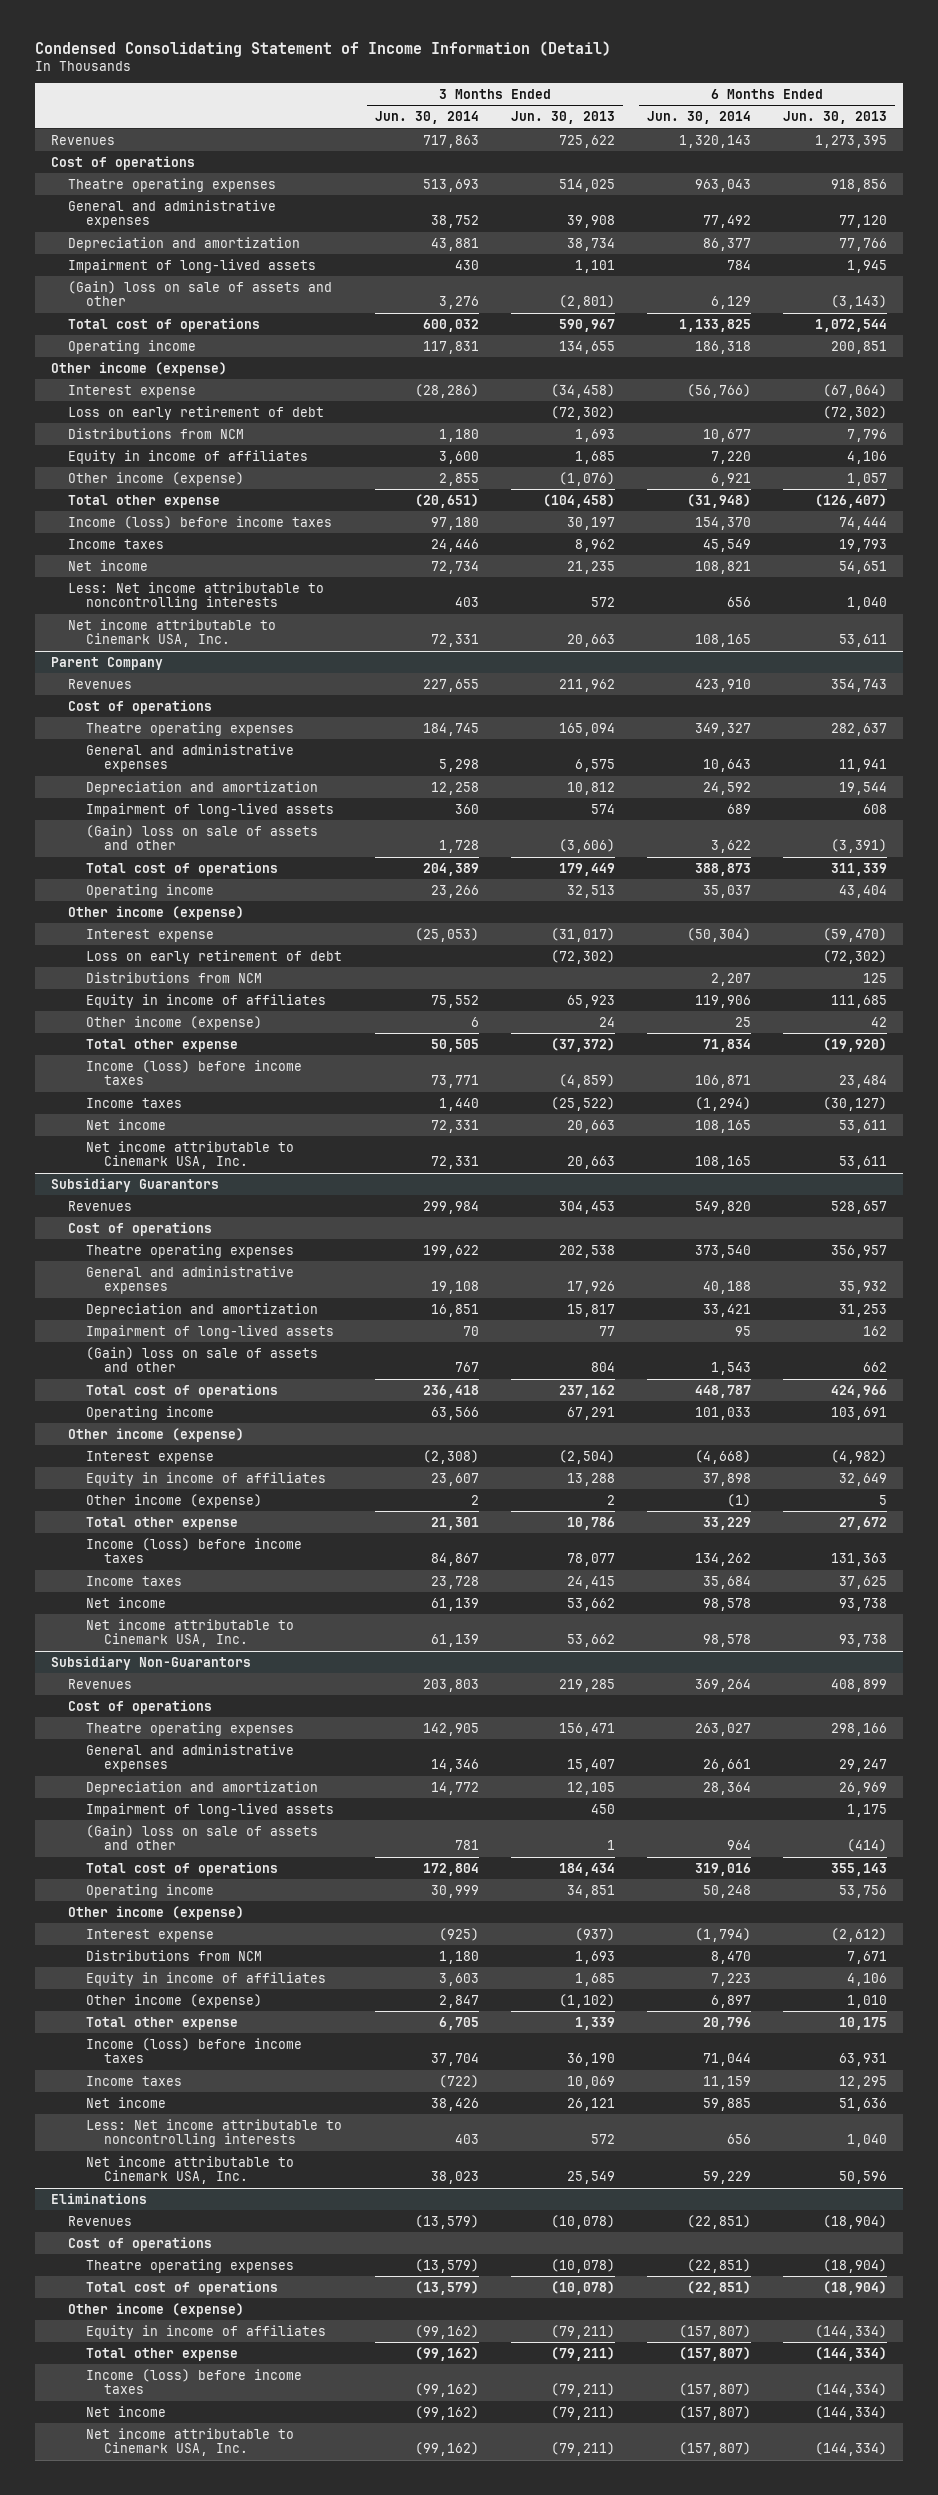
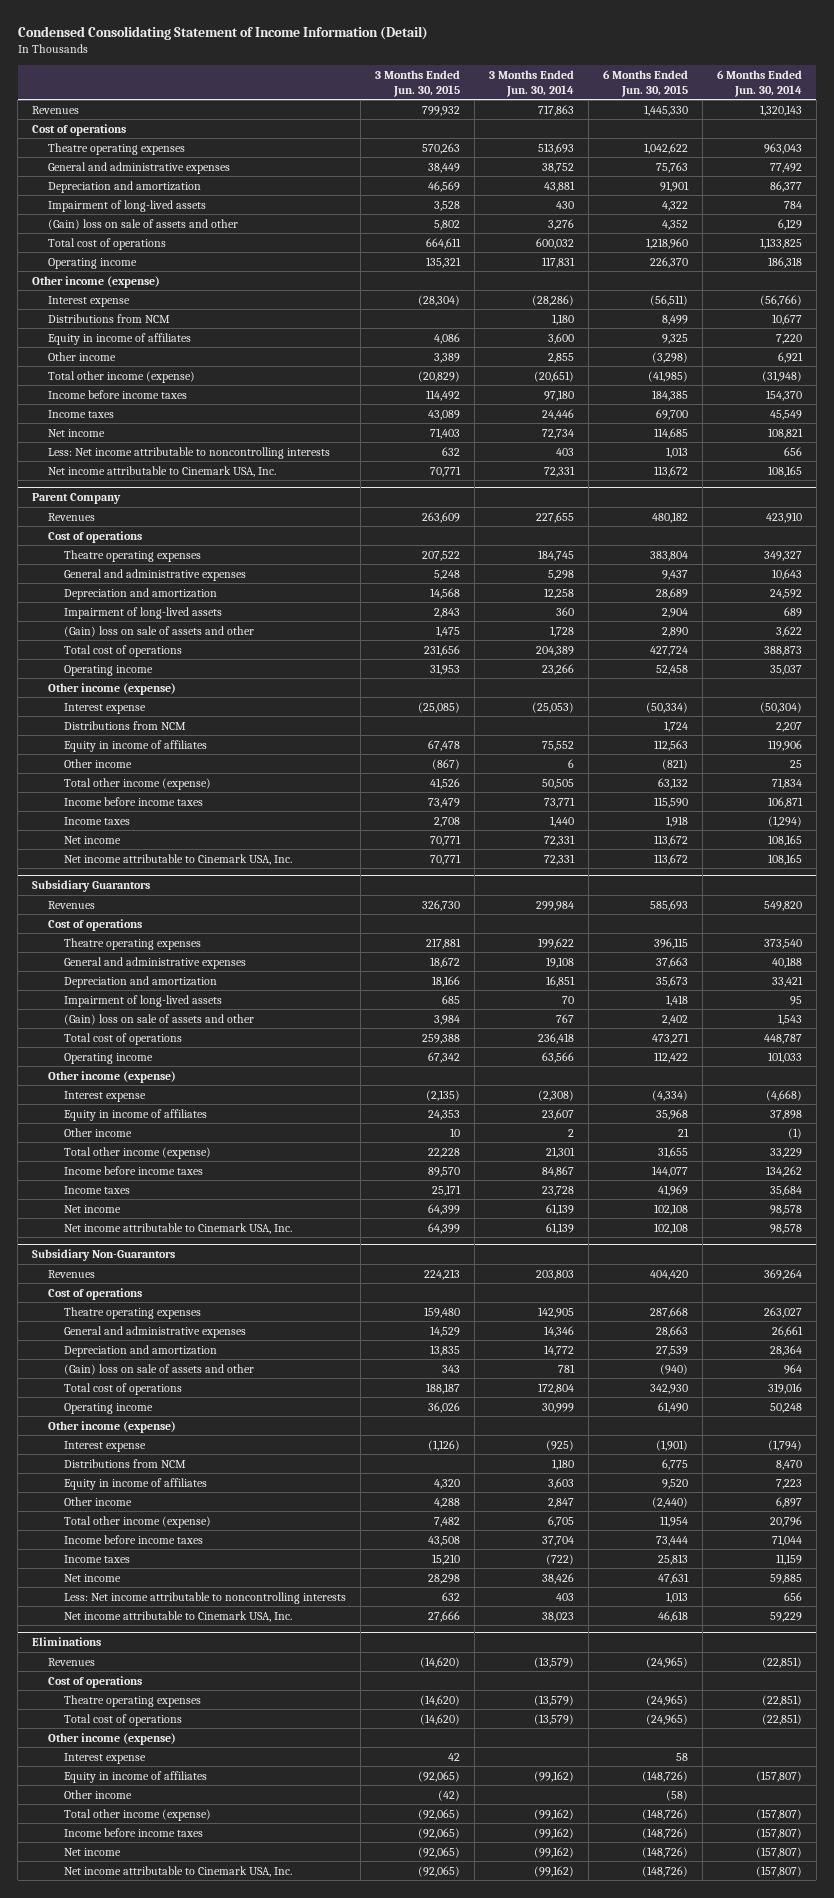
[510,111,615,125] Jun. 30, 2013 -> none
[783,111,888,125] Jun. 30, 2013 -> none
none -> [375,69,461,97] 3 Months Ended Jun. 30, 2015
none -> [603,69,689,97] 6 Months Ended Jun. 30, 2015
[68,405,325,420] Loss on early retirement of debt -> none
[68,471,245,486] Other income (expense) -> [48,351,117,361] Other income
[68,494,221,508] Total other expense -> [48,370,196,383] Total other income (expense)
[68,515,333,529] Income (loss) before income taxes -> [48,389,188,399] Income before income taxes
[86,949,343,964] Loss on early retirement of debt -> none
[86,1015,263,1030] Other income (expense) -> [64,758,133,768] Other income
[86,1038,239,1052] Total other expense -> [64,777,212,790] Total other income (expense)
[86,1059,303,1086] Income (loss) before income taxes -> [64,796,204,806] Income before income taxes
[86,1493,263,1508] Other income (expense) -> [64,1127,133,1137] Other income
[86,1516,239,1530] Total other expense -> [64,1146,212,1159] Total other income (expense)
[86,1537,303,1564] Income (loss) before income taxes -> [64,1165,204,1175] Income before income taxes
[86,1802,335,1817] Impairment of long-lived assets -> none
[86,1993,263,2008] Other income (expense) -> [64,1496,133,1506] Other income
[86,2016,239,2030] Total other expense -> [64,1515,212,1528] Total other income (expense)
[86,2037,303,2064] Income (loss) before income taxes -> [64,1534,204,1544] Income before income taxes
none -> [64,1752,147,1764] Interest expense
none -> [64,1789,133,1799] Other income
[86,2347,239,2361] Total other expense -> [64,1808,212,1821] Total other income (expense)
[86,2368,303,2395] Income (loss) before income taxes -> [64,1827,204,1837] Income before income taxes

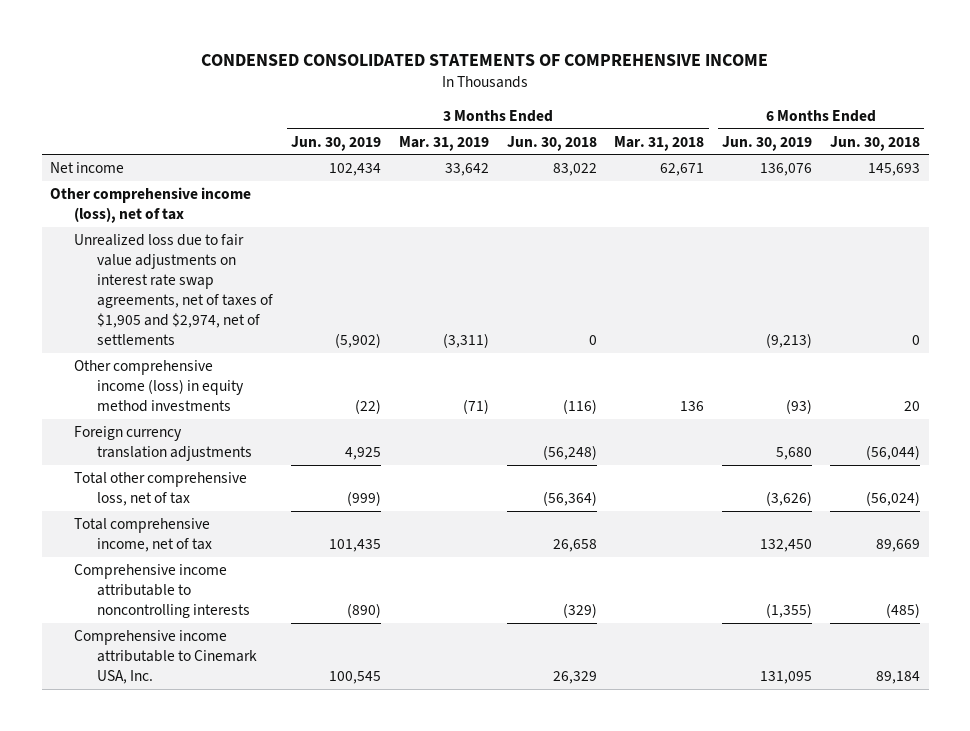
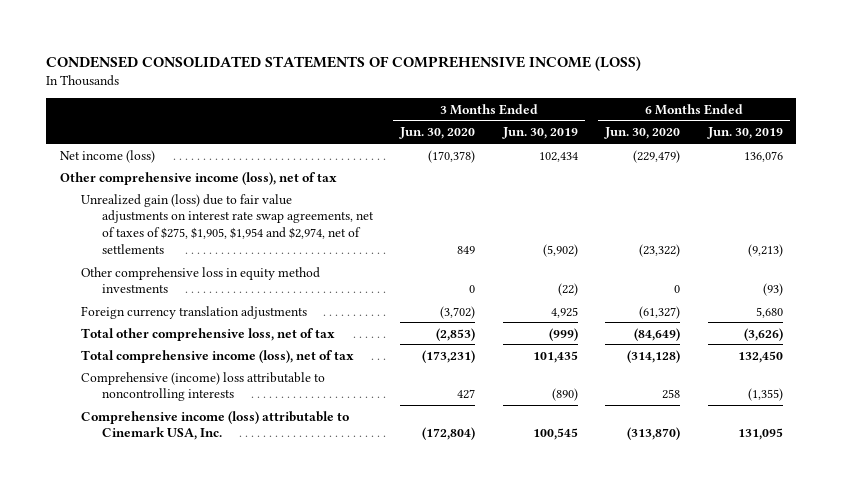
[201,53,769,66] CONDENSED CONSOLIDATED STATEMENTS OF COMPREHENSIVE INCOME -> [45,55,641,71] CONDENSED CONSOLIDATED STATEMENTS OF COMPREHENSIVE INCOME (LOSS)
[398,135,489,151] Mar. 31, 2019 -> none
[506,135,597,151] Jun. 30, 2018 -> none
[614,135,705,151] Mar. 31, 2018 -> none
[829,135,920,151] Jun. 30, 2018 -> none
none -> [399,127,476,140] Jun. 30, 2020
none -> [604,127,681,140] Jun. 30, 2020
[50,162,125,174] Net income -> [59,149,155,163] Net income (loss)
[73,234,274,345] Unrealized loss due to fair value adjustments on interest rate swap agreements, net of taxes of $1,905 and $2,974, net of settlements -> [80,193,374,255] Unrealized gain (loss) due to fair value adjustments on interest rate swap agreements, net of taxes of $275, $1,905, $1,954 and $2,974, net of settlements
[73,360,245,412] Other comprehensive income (loss) in equity method investments -> [80,266,320,294] Other comprehensive loss in equity method investments
[73,518,213,553] Total comprehensive income, net of tax -> [80,349,354,363] Total comprehensive income (loss), net of tax
[73,564,251,618] Comprehensive income attributable to noncontrolling interests -> [80,371,325,402] Comprehensive (income) loss attributable to noncontrolling interests
[73,630,258,684] Comprehensive income attributable to Cinemark USA, Inc. -> [80,410,349,441] Comprehensive income (loss) attributable to Cinemark USA, Inc.

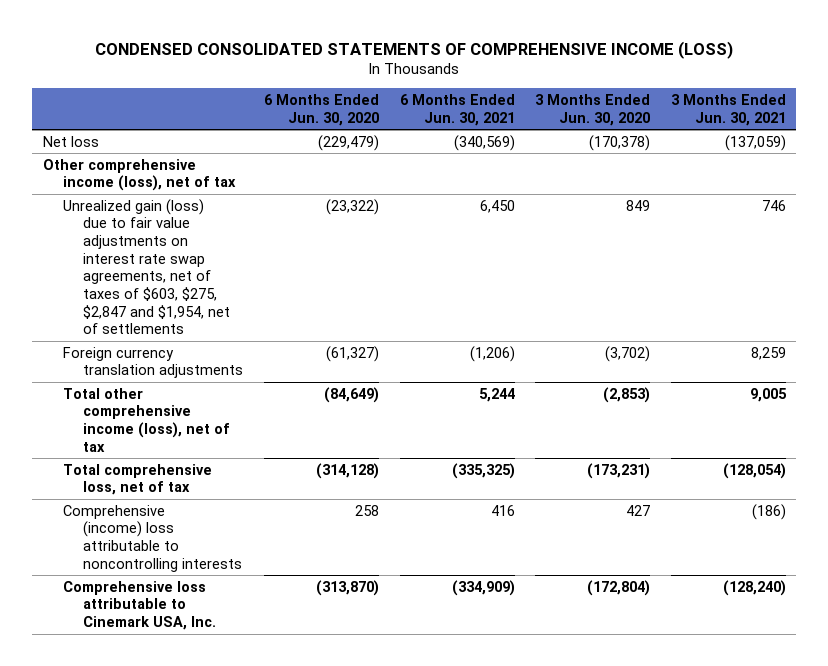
[501,127,578,140] Jun. 30, 2019 -> none
[706,127,783,140] Jun. 30, 2019 -> none
none -> [399,94,515,126] 6 Months Ended Jun. 30, 2021
none -> [670,94,786,126] 3 Months Ended Jun. 30, 2021
[59,149,155,163] Net income (loss) -> [42,135,99,147] Net loss
[80,266,320,294] Other comprehensive loss in equity method investments -> none
[80,193,374,255] Unrealized gain (loss) due to fair value adjustments on interest rate swap agreements, net of taxes of $275, $1,905, $1,954 and $2,974, net of settlements -> [63,198,231,335] Unrealized gain (loss) due to fair value adjustments on interest rate swap agreements, net of taxes of $603, $275, $2,847 and $1,954, net of settlements
[80,327,335,341] Total other comprehensive loss, net of tax -> [63,387,231,452] Total other comprehensive income (loss), net of tax
[80,349,354,363] Total comprehensive income (loss), net of tax -> [63,463,213,496] Total comprehensive loss, net of tax
[80,410,349,441] Comprehensive income (loss) attributable to Cinemark USA, Inc. -> [63,580,217,631] Comprehensive loss attributable to Cinemark USA, Inc.

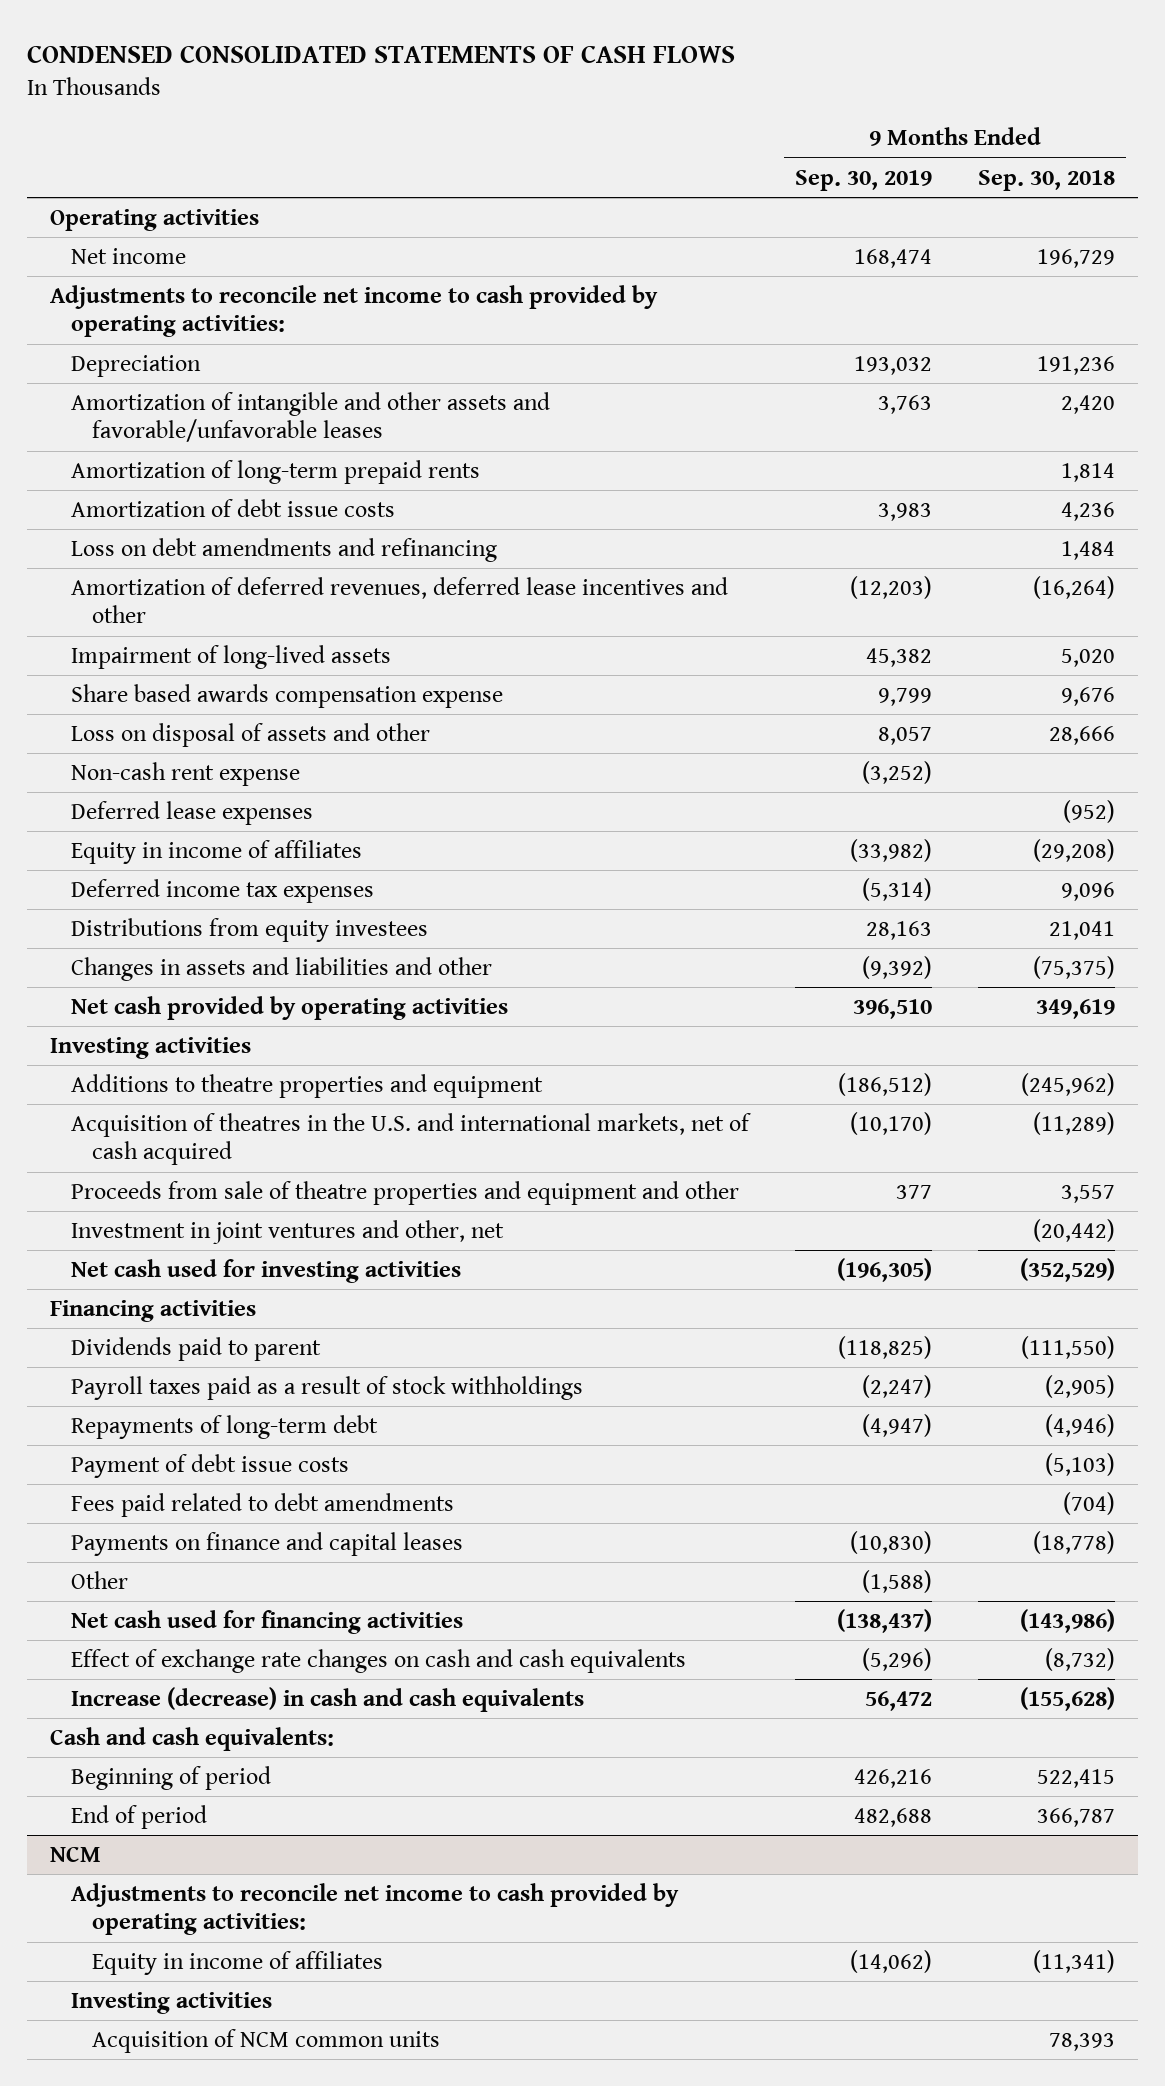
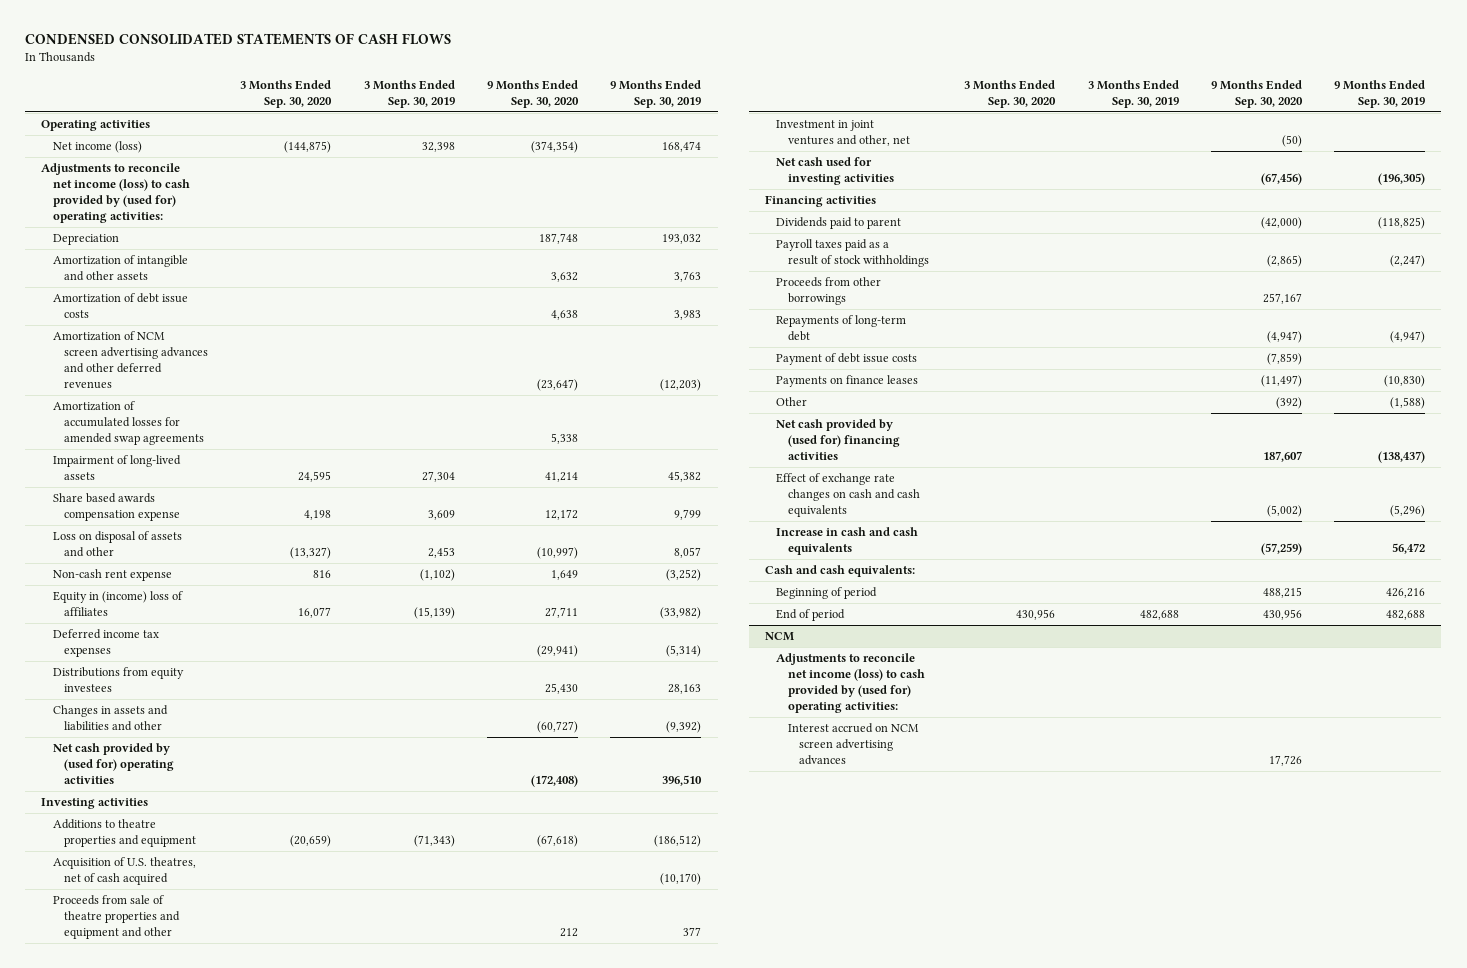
[977,169,1115,191] Sep. 30, 2018 -> none
none -> [240,80,333,108] 3 Months Ended Sep. 30, 2020
none -> [363,80,455,108] 3 Months Ended Sep. 30, 2019
none -> [487,80,580,108] 9 Months Ended Sep. 30, 2020
[71,247,187,264] Net income -> [52,141,142,154] Net income (loss)
[49,284,658,338] Adjustments to reconcile net income to cash provided by operating activities: -> [41,163,190,223] Adjustments to reconcile net income (loss) to cash provided by (used for) operating activities:
[71,459,481,484] Amortization of long-term prepaid rents -> none
[71,391,551,443] Amortization of intangible and other assets and favorable/unfavorable leases -> [52,255,188,282] Amortization of intangible and other assets
[71,537,498,562] Loss on debt amendments and refinancing -> none
[71,576,729,624] Amortization of deferred revenues, deferred lease incentives and other -> [52,331,208,389] Amortization of NCM screen advertising advances and other deferred revenues
none -> [52,401,204,445] Amortization of accumulated losses for amended swap agreements
[71,800,314,825] Deferred lease expenses -> none
[71,839,363,864] Equity in income of affiliates -> [52,591,183,617] Equity in (income) loss of affiliates
[71,995,509,1020] Net cash provided by operating activities -> [52,743,174,784] Net cash provided by (used for) operating activities
[71,1112,752,1166] Acquisition of theatres in the U.S. and international markets, net of cash acquired -> [52,857,196,886] Acquisition of U.S. theatres, net of cash acquired
none -> [776,277,882,306] Proceeds from other borrowings
[71,1492,455,1517] Fees paid related to debt amendments -> none
[71,1531,464,1556] Payments on finance and capital leases -> [776,375,919,388] Payments on finance leases
[71,1609,464,1634] Net cash used for financing activities -> [776,419,900,460] Net cash provided by (used for) financing activities
[71,1686,585,1712] Increase (decrease) in cash and cash equivalents -> [776,527,919,556] Increase in cash and cash equivalents
[92,1950,384,1975] Equity in income of affiliates -> none
[71,1991,273,2014] Investing activities -> none
[92,2028,441,2053] Acquisition of NCM common units -> none
[71,1882,680,1936] Adjustments to reconcile net income to cash provided by operating activities: -> [776,653,925,713] Adjustments to reconcile net income (loss) to cash provided by (used for) operating activities:
none -> [787,723,919,765] Interest accrued on NCM screen advertising advances

